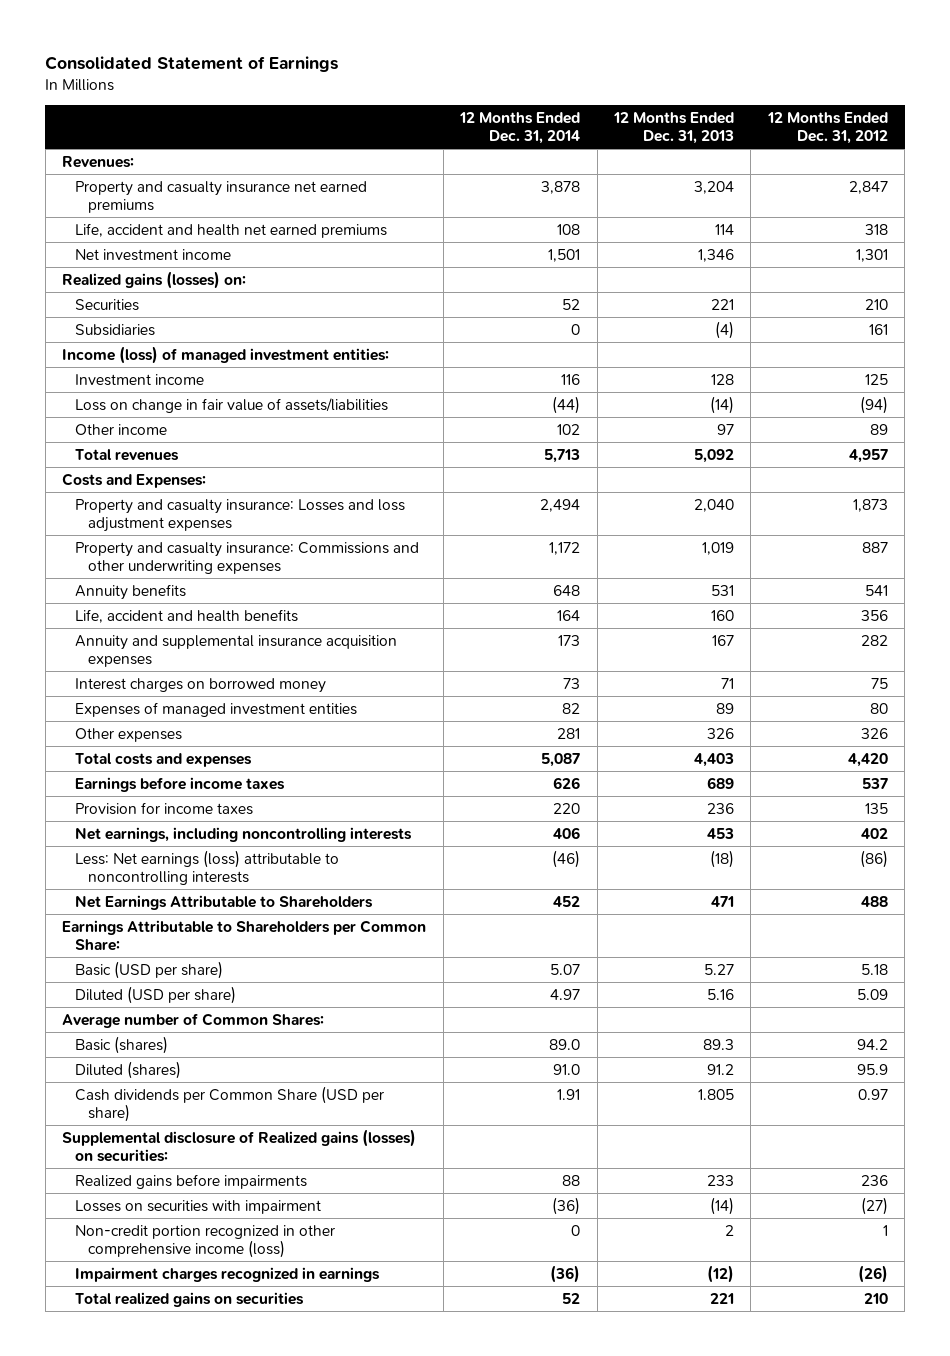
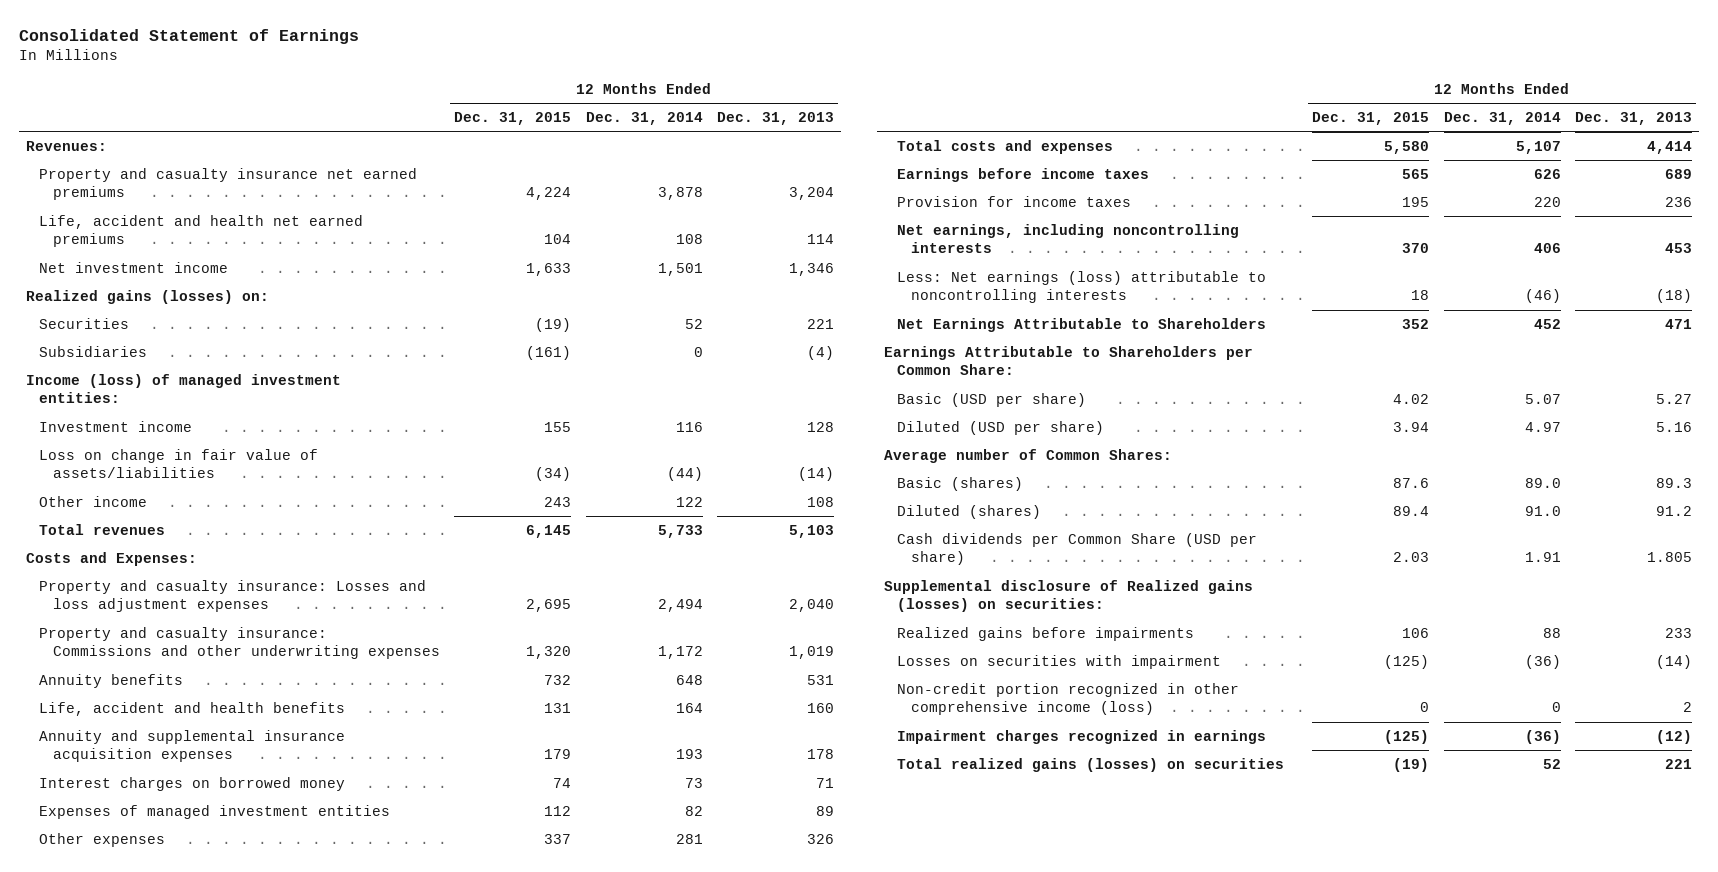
[766,112,888,145] 12 Months Ended Dec. 31, 2012 -> none
none -> [454,111,572,125] Dec. 31, 2015
[557,423,581,435] 102 -> [675,496,703,507] 122
[717,423,735,435] 97 -> [806,496,834,507] 108
[544,448,581,463] 5,713 -> [657,524,703,538] 5,733
[694,448,735,463] 5,092 -> [788,524,834,538] 5,103
[558,634,581,646] 173 -> [675,749,703,760] 193
[712,634,735,646] 167 -> [806,749,834,760] 178
[541,752,581,767] 5,087 -> [1515,140,1561,154] 5,107
[694,752,735,767] 4,403 -> [1646,140,1692,154] 4,414
[74,1291,304,1307] Total realized gains on securities -> [897,757,1285,772] Total realized gains (losses) on securities

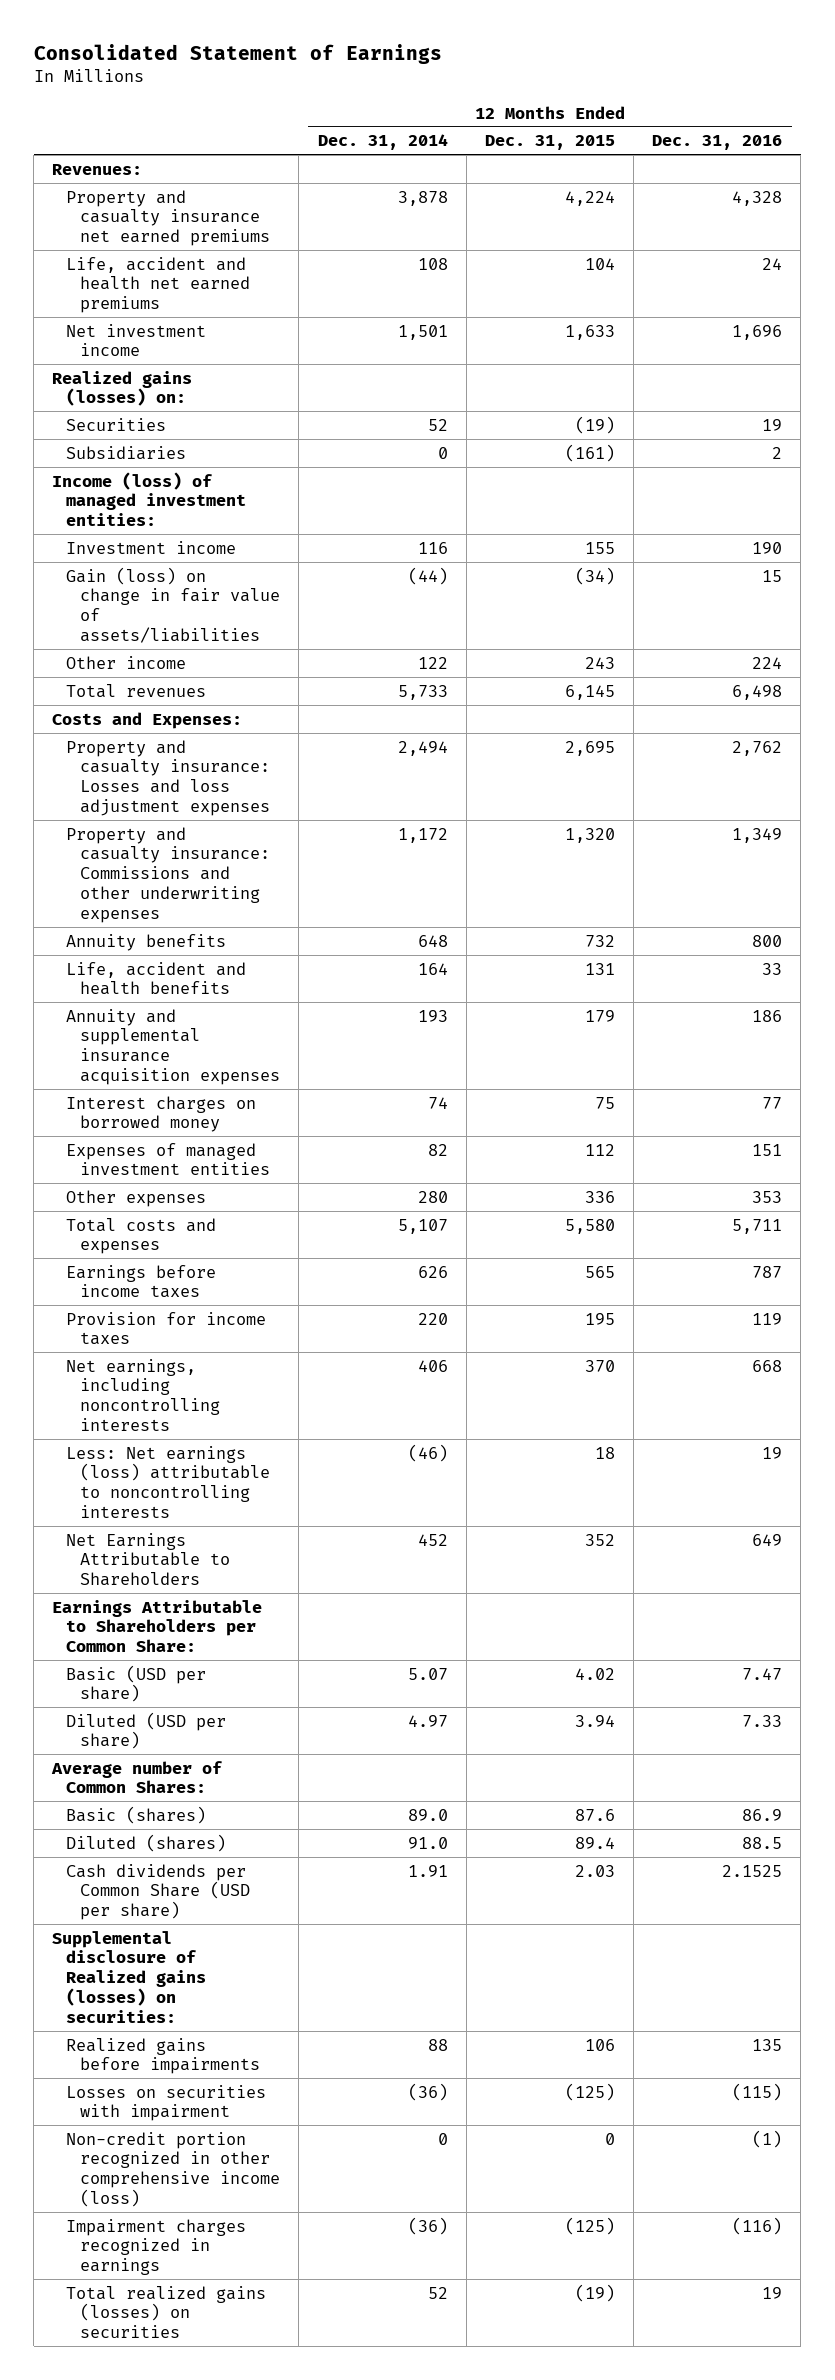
[716,111,834,125] Dec. 31, 2013 -> none
none -> [652,135,783,151] Dec. 31, 2016
[39,448,319,479] Loss on change in fair value of assets/liabilities -> [66,566,281,644] Gain (loss) on change in fair value of assets/liabilities
[553,777,572,788] 74 -> [594,1096,615,1109] 75
[684,777,703,788] 73 -> [427,1096,448,1109] 74
[544,833,572,844] 337 -> [584,1190,615,1203] 336
[675,833,703,844] 281 -> [417,1190,448,1203] 280

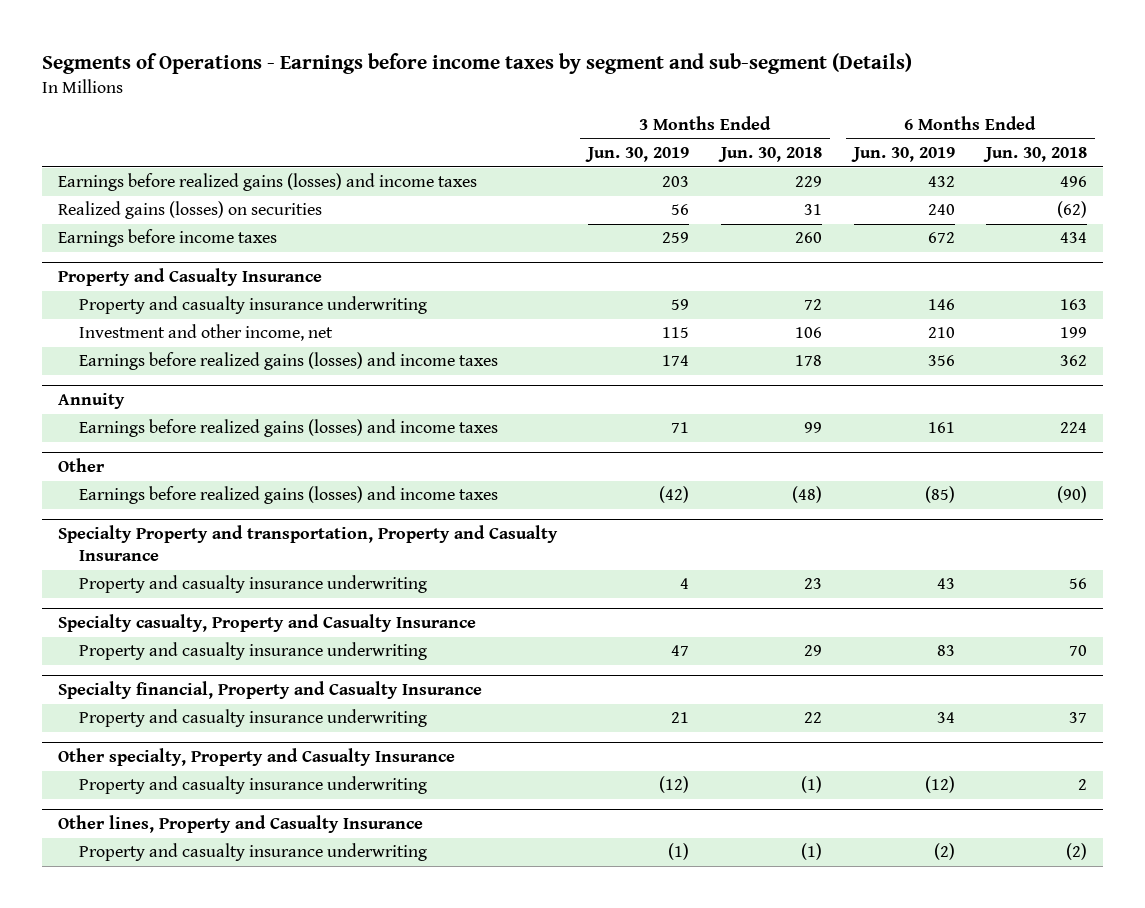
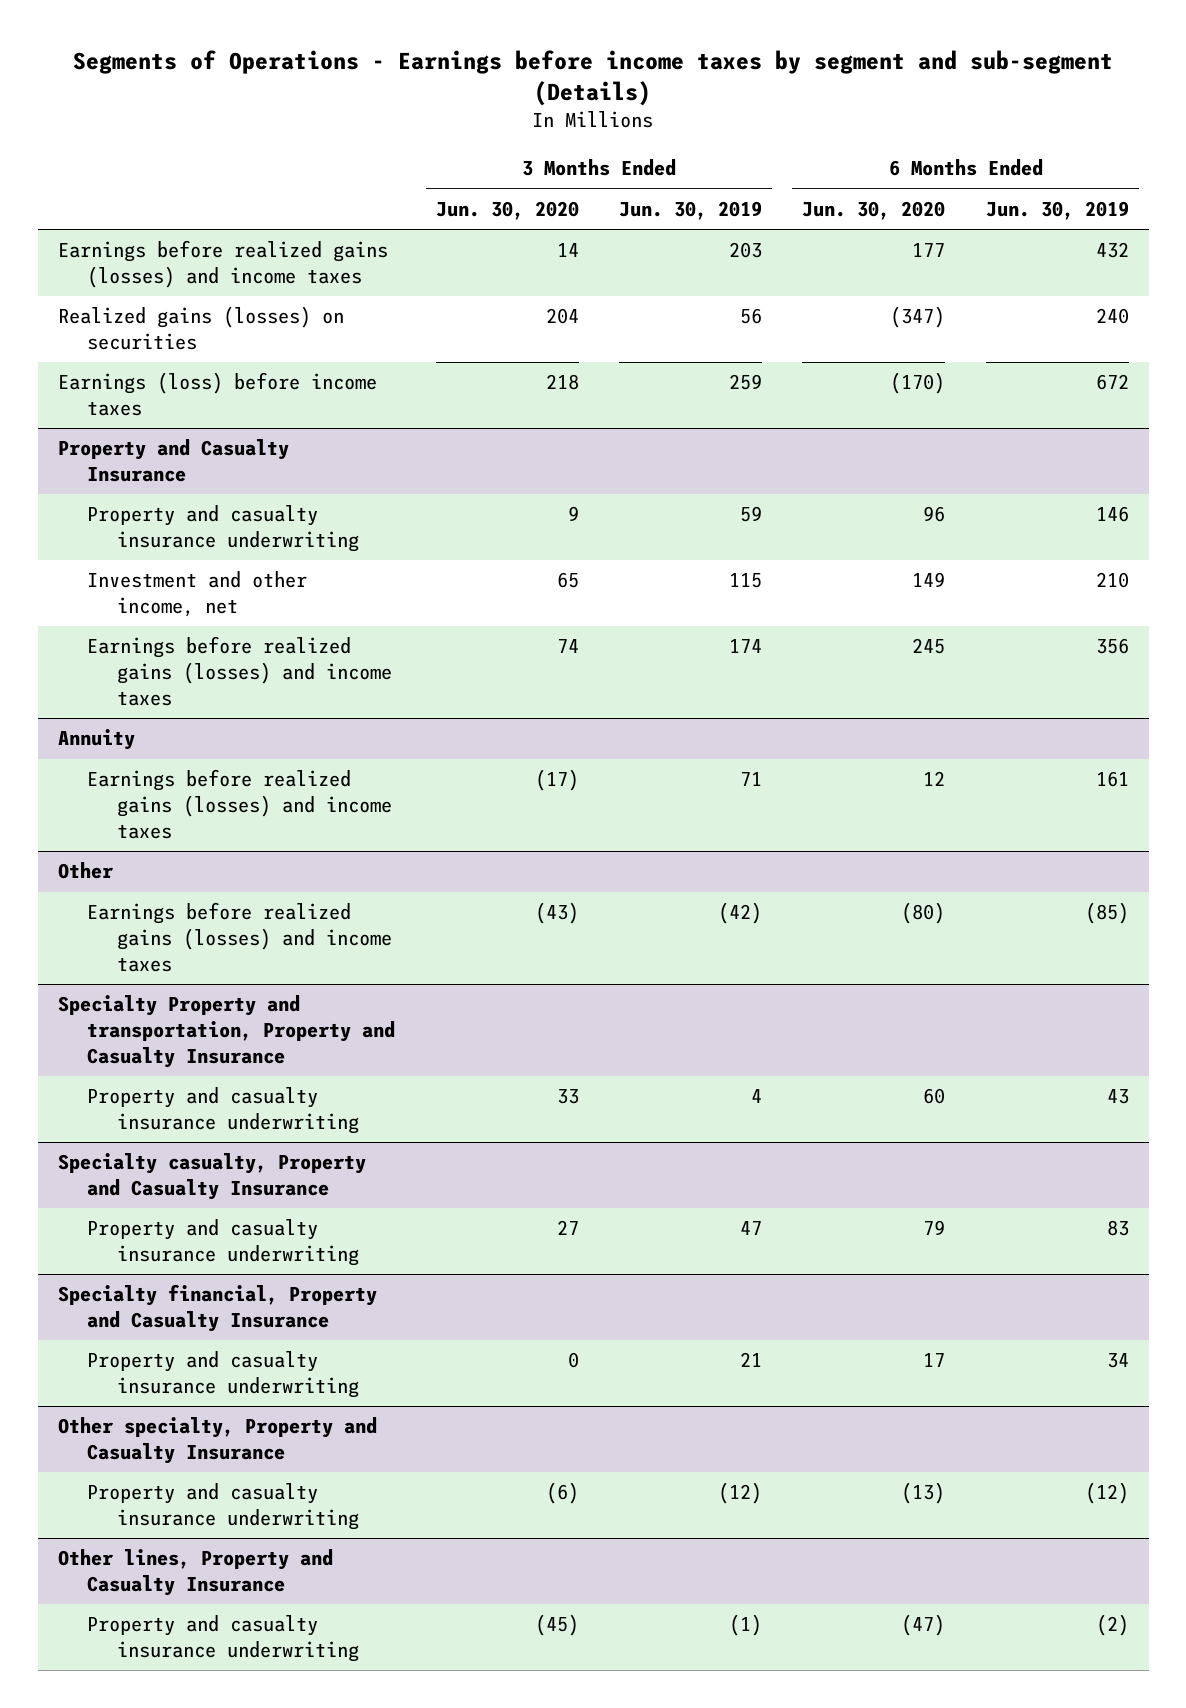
[718,147,823,163] Jun. 30, 2018 -> none
[983,147,1088,163] Jun. 30, 2018 -> none
none -> [435,200,579,220] Jun. 30, 2020
none -> [802,200,946,220] Jun. 30, 2020
[57,229,277,248] Earnings before income taxes -> [57,372,377,417] Earnings (loss) before income taxes

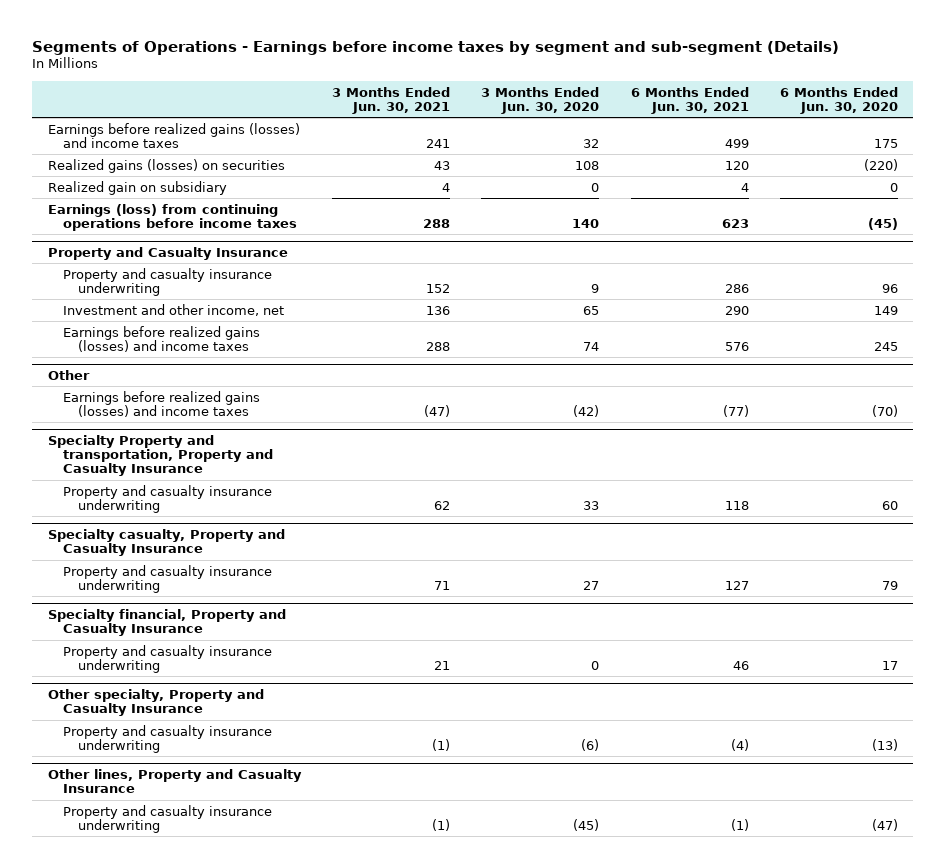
[619,200,763,220] Jun. 30, 2019 -> none
[985,200,1129,220] Jun. 30, 2019 -> none
none -> [332,86,451,114] 3 Months Ended Jun. 30, 2021
none -> [630,86,749,114] 6 Months Ended Jun. 30, 2021
[556,243,579,258] 14 -> [583,138,600,148] 32
[912,243,946,258] 177 -> [873,138,898,148] 175
[545,308,579,325] 204 -> [575,160,600,170] 108
[890,306,946,329] (347) -> [863,158,898,171] (220)
none -> [48,180,228,195] Realized gain on subsidiary
[57,372,377,417] Earnings (loss) before income taxes -> [48,203,297,231] Earnings (loss) from continuing operations before income taxes
[545,374,579,391] 218 -> [572,218,600,228] 140
[890,372,946,395] (170) -> [867,217,898,230] (45)
[57,729,135,751] Annuity -> none
[87,769,393,839] Earnings before realized gains (losses) and income taxes -> none
[534,902,579,925] (43) -> [573,404,600,417] (42)
[901,902,946,925] (80) -> [871,404,898,417] (70)

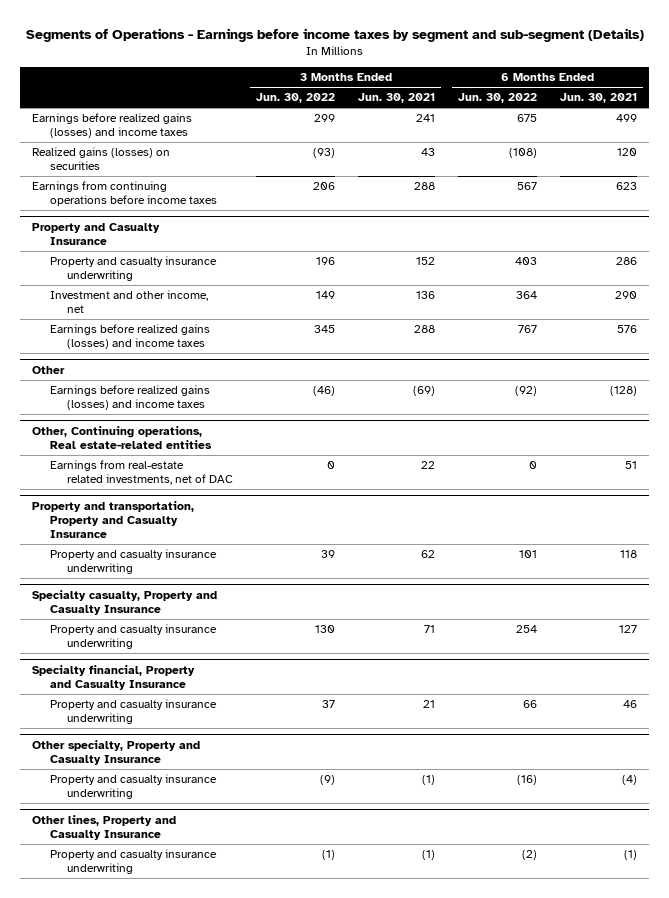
[481,86,600,114] 3 Months Ended Jun. 30, 2020 -> none
[779,86,898,114] 6 Months Ended Jun. 30, 2020 -> none
none -> [256,93,336,104] Jun. 30, 2022
none -> [458,93,538,104] Jun. 30, 2022
[48,180,228,195] Realized gain on subsidiary -> none
[48,203,297,231] Earnings (loss) from continuing operations before income taxes -> [31,181,217,207] Earnings from continuing operations before income taxes
[424,404,451,417] (47) -> [413,386,436,397] (69)
[722,404,749,417] (77) -> [610,386,638,397] (128)
none -> [31,426,212,450] Other, Continuing operations, Real estate-related entities
none -> [49,460,234,486] Earnings from real-estate related investments, net of DAC
[48,434,273,477] Specialty Property and transportation, Property and Casualty Insurance -> [31,501,194,539] Property and transportation, Property and Casualty Insurance

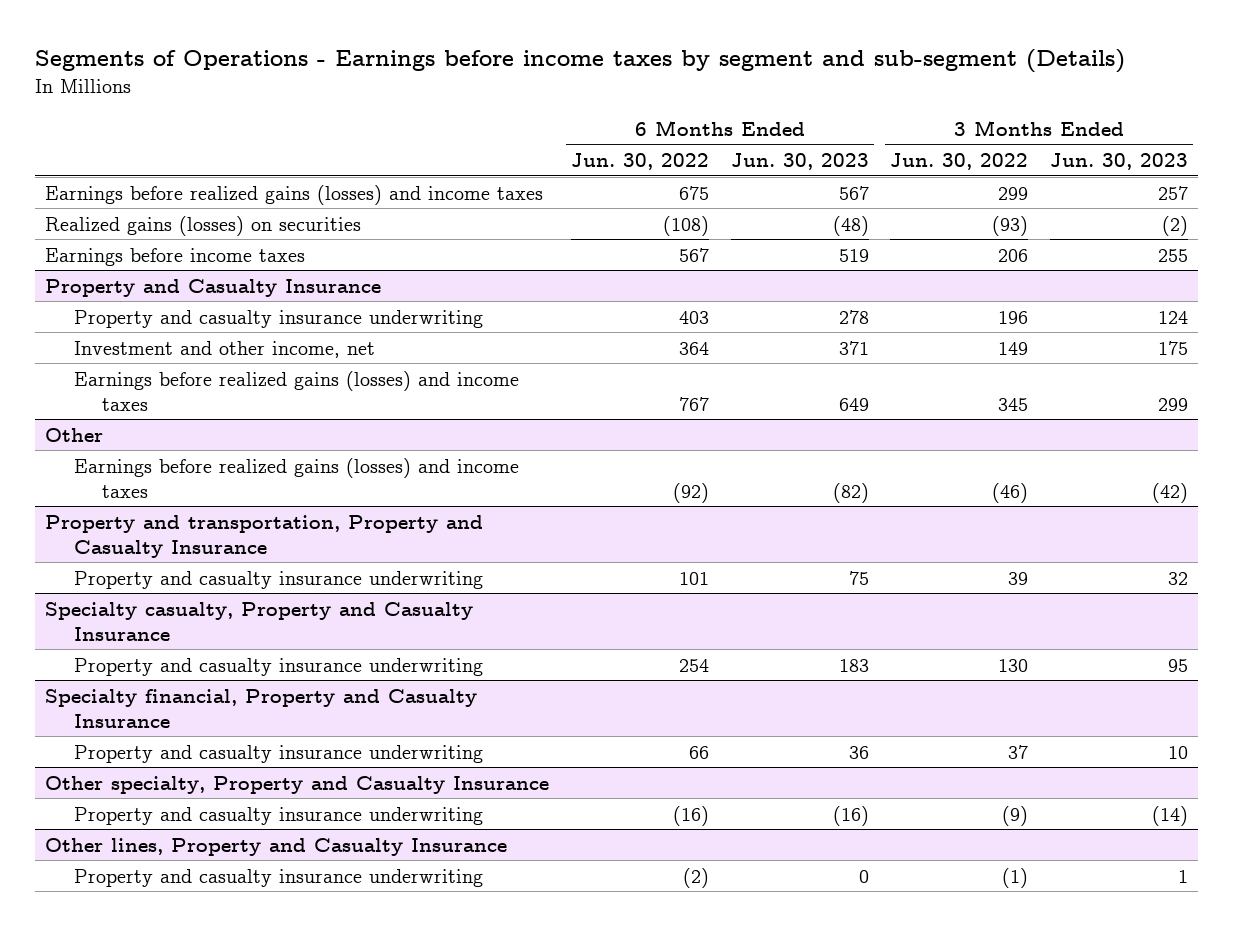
[358,93,436,104] Jun. 30, 2021 -> none
[560,93,638,104] Jun. 30, 2021 -> none
none -> [730,152,869,170] Jun. 30, 2023
none -> [1049,152,1188,170] Jun. 30, 2023
[31,181,217,207] Earnings from continuing operations before income taxes -> [45,247,306,266] Earnings before income taxes
[31,426,212,450] Other, Continuing operations, Real estate-related entities -> none
[49,460,234,486] Earnings from real-estate related investments, net of DAC -> none

